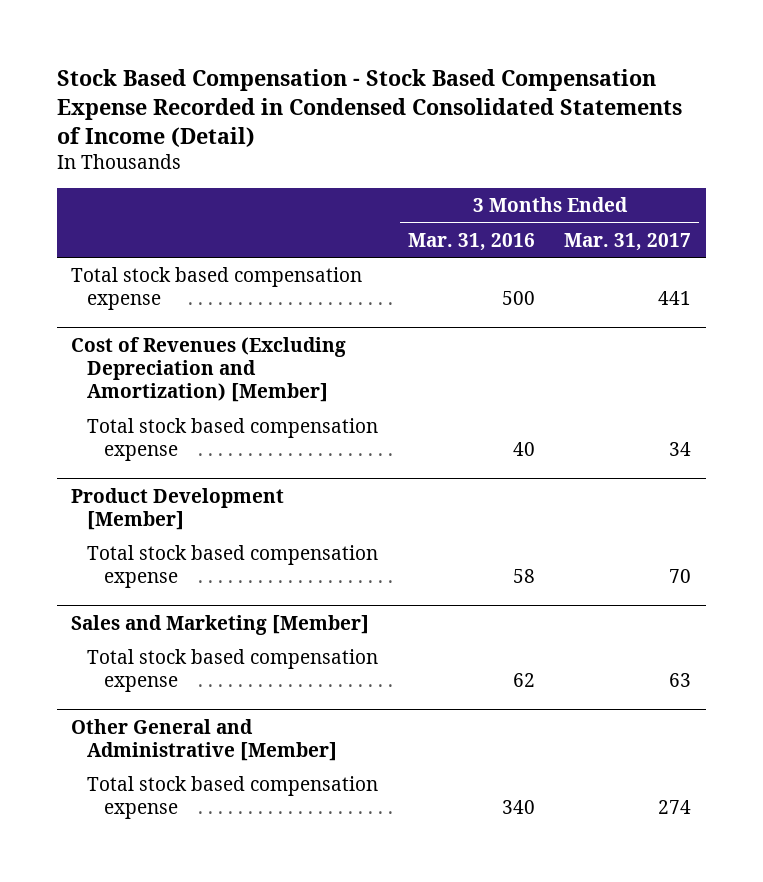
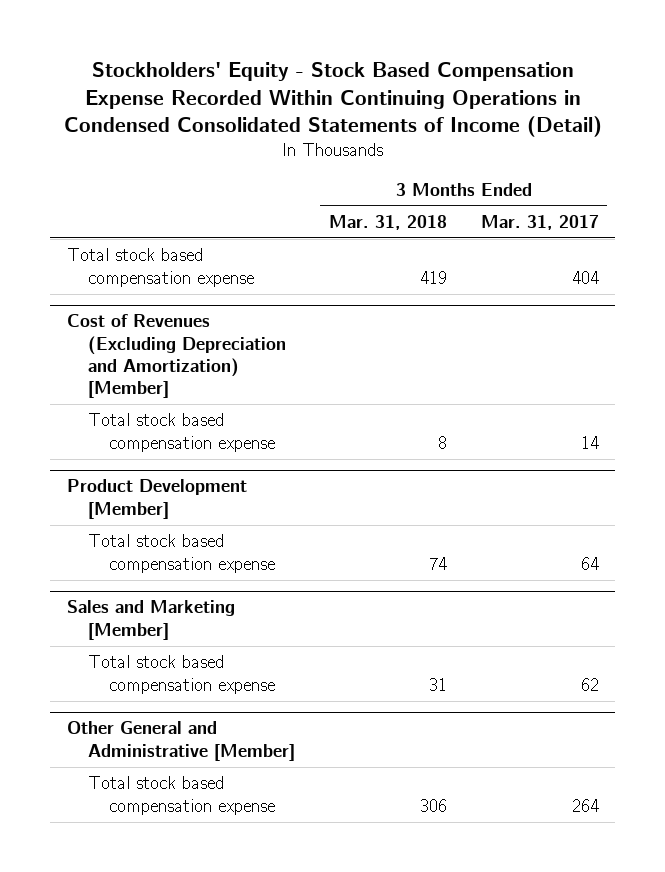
[56,68,682,148] Stock Based Compensation - Stock Based Compensation Expense Recorded in Condensed Consolidated Statements of Income (Detail) -> [63,62,602,137] Stockholders' Equity - Stock Based Compensation Expense Recorded Within Continuing Operations in Condensed Consolidated Statements of Income (Detail)
[407,232,535,251] Mar. 31, 2016 -> none
none -> [328,214,447,230] Mar. 31, 2018
[658,291,692,306] 441 -> [571,270,599,284] 404
[669,442,692,457] 34 -> [580,435,599,449] 14
[669,569,692,584] 70 -> [580,556,599,570] 64
[669,673,692,688] 63 -> [580,677,599,691] 62
[658,800,692,815] 274 -> [571,798,599,812] 264

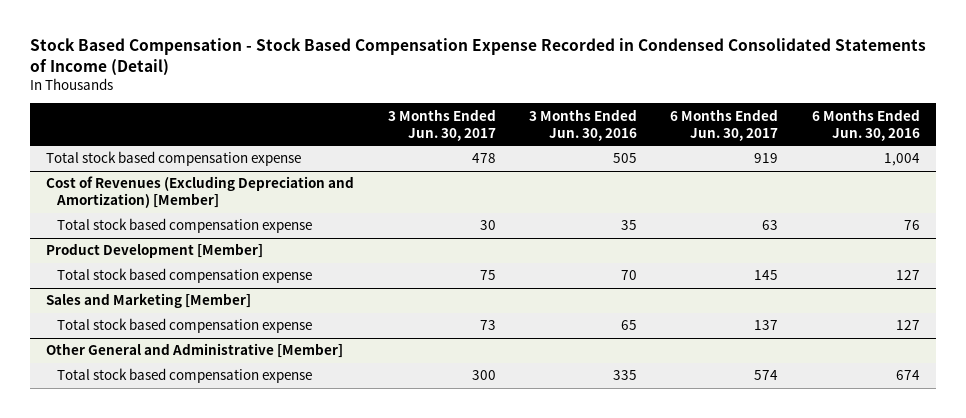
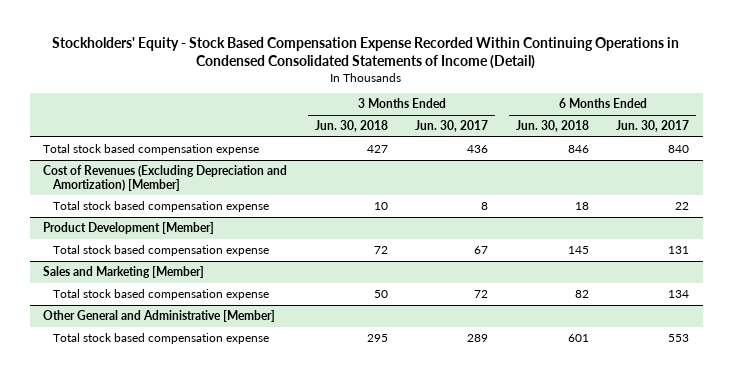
[29,37,926,76] Stock Based Compensation - Stock Based Compensation Expense Recorded in Condensed Consolidated Statements of Income (Detail) -> [52,36,680,69] Stockholders' Equity - Stock Based Compensation Expense Recorded Within Continuing Operations in Condensed Consolidated Statements of Income (Detail)
[528,108,637,141] 3 Months Ended Jun. 30, 2016 -> none
[811,108,920,141] 6 Months Ended Jun. 30, 2016 -> none
none -> [314,120,388,133] Jun. 30, 2018
none -> [515,120,589,133] Jun. 30, 2018
[471,153,496,164] 478 -> [467,145,489,154] 436
[754,153,779,164] 919 -> [668,145,690,154] 840
[479,220,496,231] 30 -> [481,202,489,211] 8
[762,220,779,231] 63 -> [675,202,690,211] 22
[479,270,496,281] 75 -> [474,246,489,255] 67
[754,270,779,281] 145 -> [668,246,690,255] 131
[479,320,496,331] 73 -> [474,290,489,299] 72
[754,320,779,331] 137 -> [668,290,690,299] 134
[471,370,496,381] 300 -> [467,334,489,343] 289
[754,370,779,381] 574 -> [668,334,690,343] 553

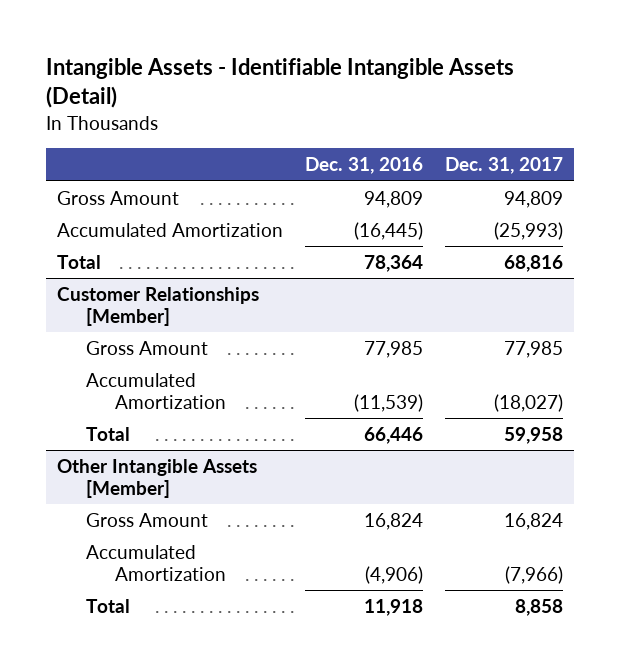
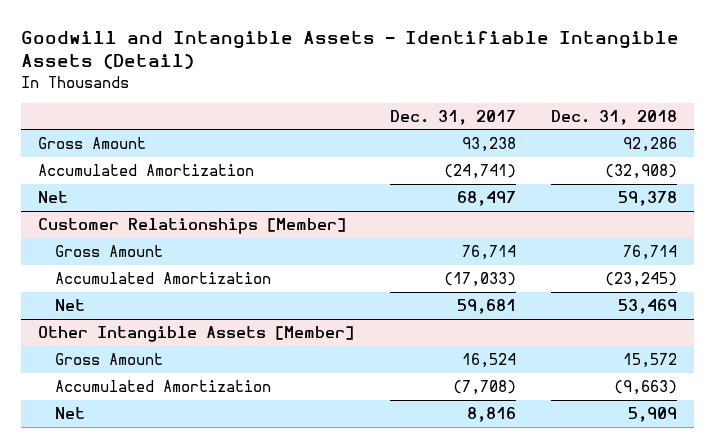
[46,58,515,109] Intangible Assets - Identifiable Intangible Assets (Detail) -> [20,31,679,70] Goodwill and Intangible Assets - Identifiable Intangible Assets (Detail)
[304,157,423,175] Dec. 31, 2016 -> none
none -> [550,109,677,125] Dec. 31, 2018
[57,254,102,269] Total -> none
[503,190,563,208] 94,809 -> [461,137,516,153] 93,238
[493,221,563,240] (25,993) -> [443,164,516,180] (24,741)
none -> [38,191,69,204] Net
[86,426,131,441] Total -> none
[503,340,563,358] 77,985 -> [461,245,516,261] 76,714
[493,393,563,412] (18,027) -> [443,272,516,288] (17,033)
none -> [54,299,85,312] Net
[86,598,131,613] Total -> none
[503,512,563,530] 16,824 -> [461,353,516,369] 16,524
[504,565,563,584] (7,966) -> [452,380,516,396] (7,708)
none -> [54,407,85,420] Net

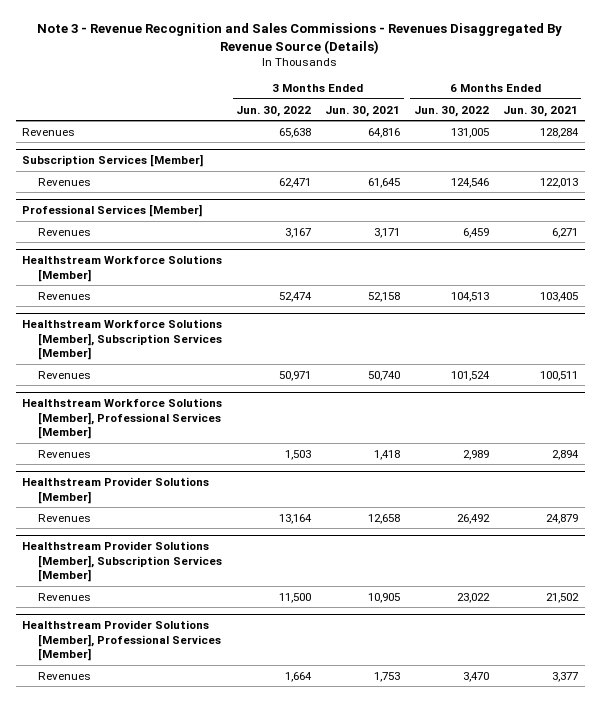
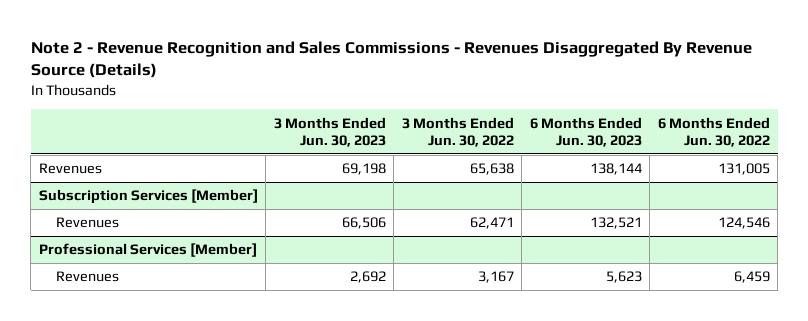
[37,23,563,54] Note 3 - Revenue Recognition and Sales Commissions - Revenues Disaggregated By Revenue Source (Details) -> [30,40,752,79] Note 2 - Revenue Recognition and Sales Commissions - Revenues Disaggregated By Revenue Source (Details)
[325,105,401,117] Jun. 30, 2021 -> none
[502,105,578,117] Jun. 30, 2021 -> none
none -> [273,116,386,148] 3 Months Ended Jun. 30, 2023
none -> [529,116,642,148] 6 Months Ended Jun. 30, 2023
[22,255,223,282] Healthstream Workforce Solutions [Member] -> none
[38,291,92,300] Revenues -> none
[22,319,223,361] Healthstream Workforce Solutions [Member], Subscription Services [Member] -> none
[38,370,92,379] Revenues -> none
[22,398,223,440] Healthstream Workforce Solutions [Member], Professional Services [Member] -> none
[38,449,92,458] Revenues -> none
[22,477,210,504] Healthstream Provider Solutions [Member] -> none
[38,513,92,522] Revenues -> none
[22,541,223,583] Healthstream Provider Solutions [Member], Subscription Services [Member] -> none
[38,592,92,601] Revenues -> none
[22,620,222,662] Healthstream Provider Solutions [Member], Professional Services [Member] -> none
[38,671,92,680] Revenues -> none

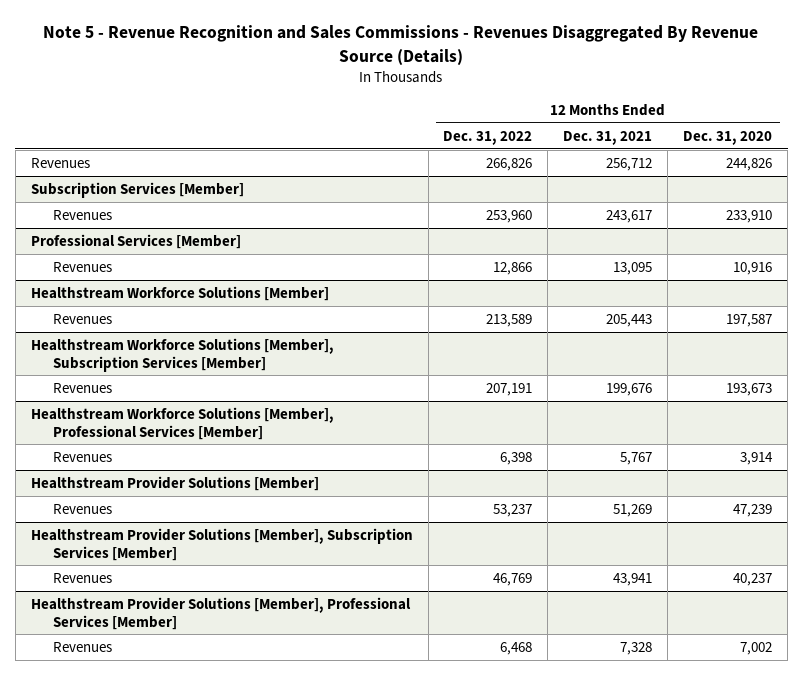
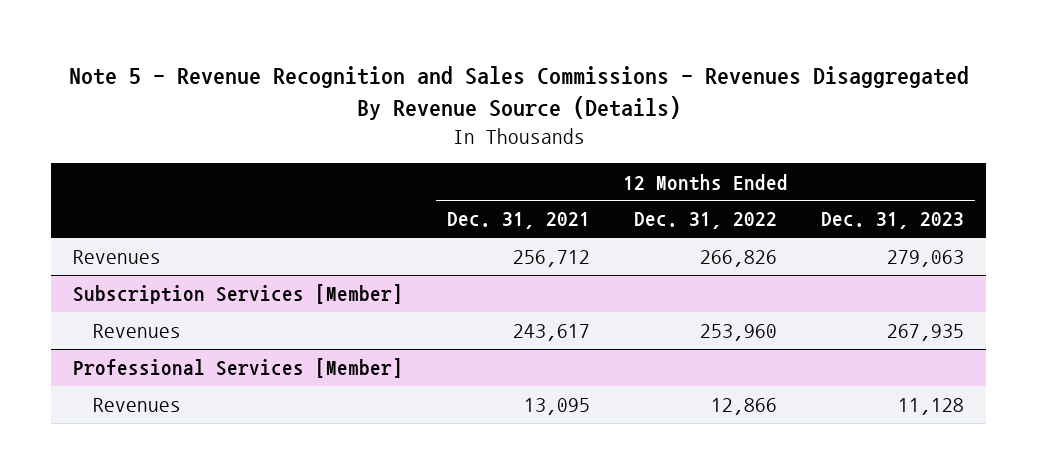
[683,130,773,145] Dec. 31, 2020 -> none
none -> [821,212,965,230] Dec. 31, 2023
[30,285,329,301] Healthstream Workforce Solutions [Member] -> none
[52,313,112,324] Revenues -> none
[30,337,334,372] Healthstream Workforce Solutions [Member], Subscription Services [Member] -> none
[52,382,112,393] Revenues -> none
[30,406,334,440] Healthstream Workforce Solutions [Member], Professional Services [Member] -> none
[52,451,112,462] Revenues -> none
[30,475,319,491] Healthstream Provider Solutions [Member] -> none
[52,503,112,514] Revenues -> none
[30,527,413,561] Healthstream Provider Solutions [Member], Subscription Services [Member] -> none
[52,572,112,583] Revenues -> none
[30,596,411,630] Healthstream Provider Solutions [Member], Professional Services [Member] -> none
[52,641,112,652] Revenues -> none

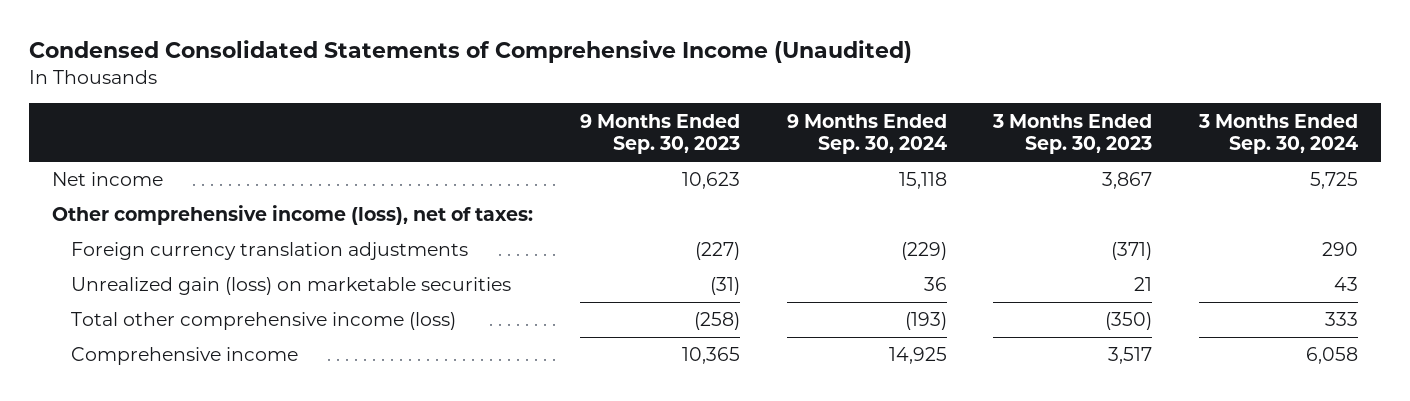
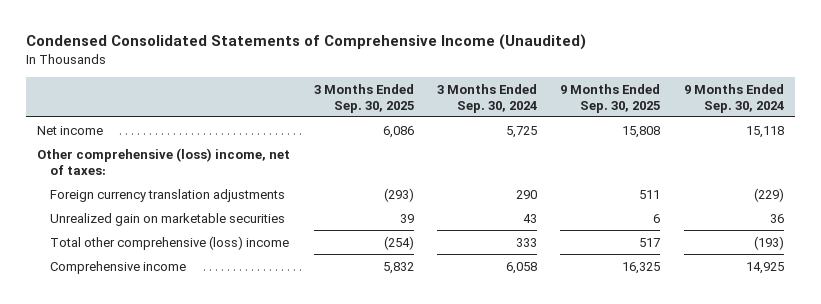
[579,113,740,155] 9 Months Ended Sep. 30, 2023 -> none
[992,113,1153,155] 3 Months Ended Sep. 30, 2023 -> none
none -> [313,83,414,113] 3 Months Ended Sep. 30, 2025
none -> [560,83,661,113] 9 Months Ended Sep. 30, 2025
[52,205,534,226] Other comprehensive income (loss), net of taxes: -> [37,147,291,175] Other comprehensive (loss) income, net of taxes:
[70,277,511,296] Unrealized gain (loss) on marketable securities -> [50,212,286,226] Unrealized gain on marketable securities
[70,312,456,331] Total other comprehensive income (loss) -> [50,235,290,250] Total other comprehensive (loss) income

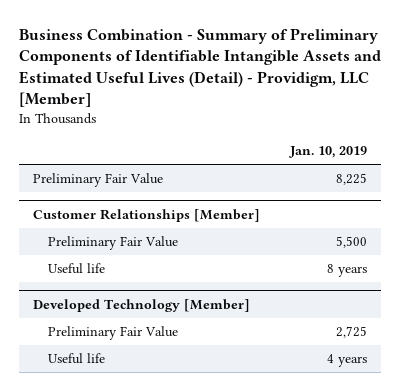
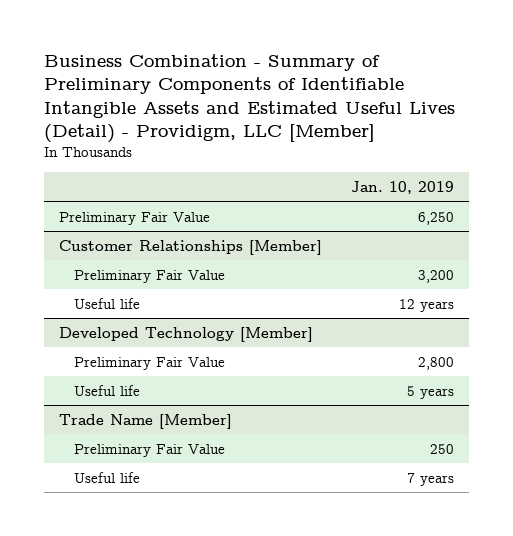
[335,173,367,186] 8,225 -> [418,211,455,225] 6,250
[335,236,367,249] 5,500 -> [418,269,455,283] 3,200
[326,264,367,278] 8 years -> [399,298,455,312] 12 years
[335,326,367,339] 2,725 -> [418,356,455,370] 2,800
[326,354,367,368] 4 years -> [407,385,455,399] 5 years
none -> [58,413,232,429] Trade Name [Member]
none -> [74,443,226,457] Preliminary Fair Value
none -> [74,471,141,483] Useful life

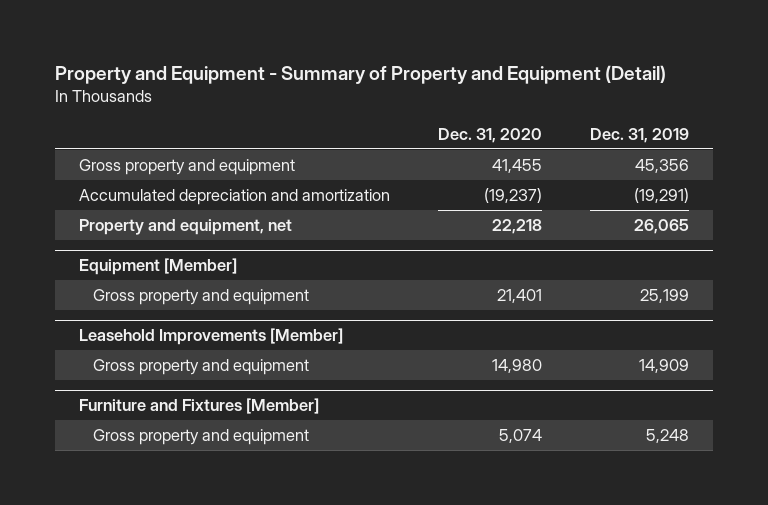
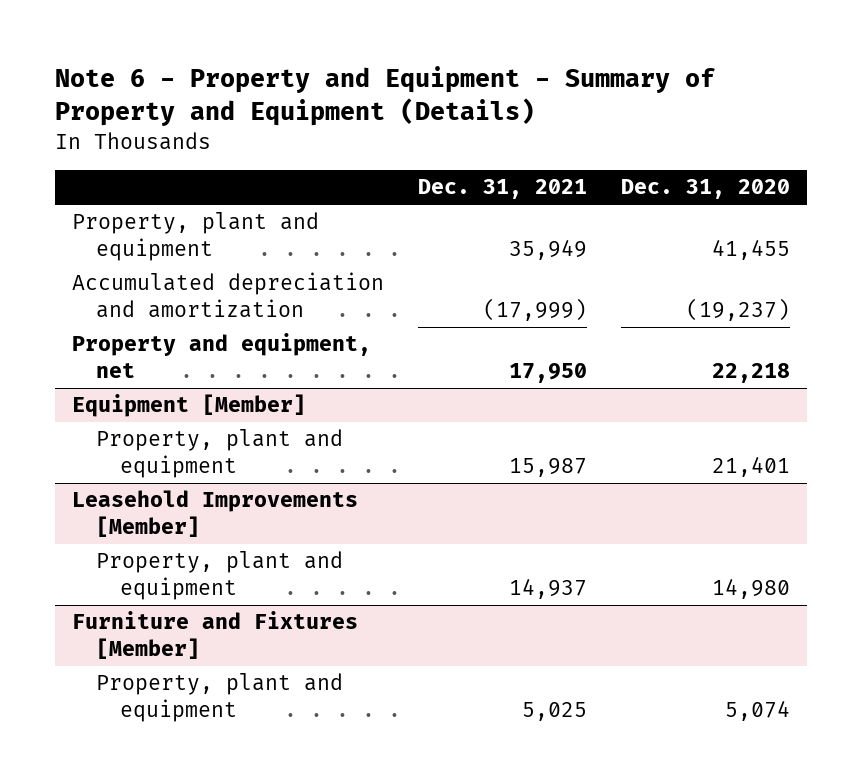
[55,65,667,85] Property and Equipment - Summary of Property and Equipment (Detail) -> [54,66,715,127] Note 6 - Property and Equipment - Summary of Property and Equipment (Details)
[589,127,689,143] Dec. 31, 2019 -> none
none -> [417,179,587,200] Dec. 31, 2021
[78,158,295,175] Gross property and equipment -> [71,212,319,262] Property, plant and equipment
[92,288,309,305] Gross property and equipment -> [95,429,343,479] Property, plant and equipment
[92,358,309,375] Gross property and equipment -> [95,551,343,601] Property, plant and equipment
[92,428,309,445] Gross property and equipment -> [95,673,343,723] Property, plant and equipment

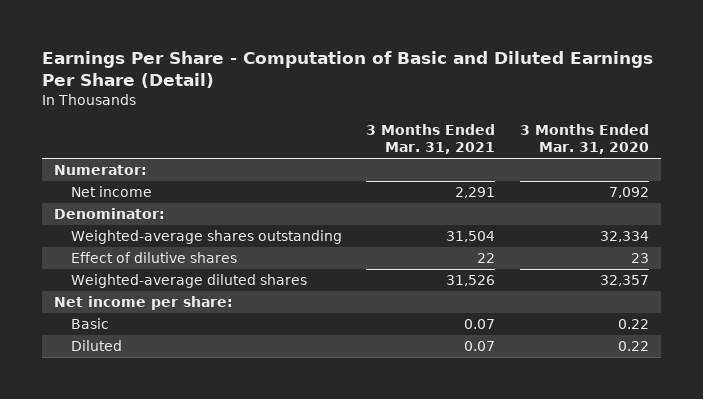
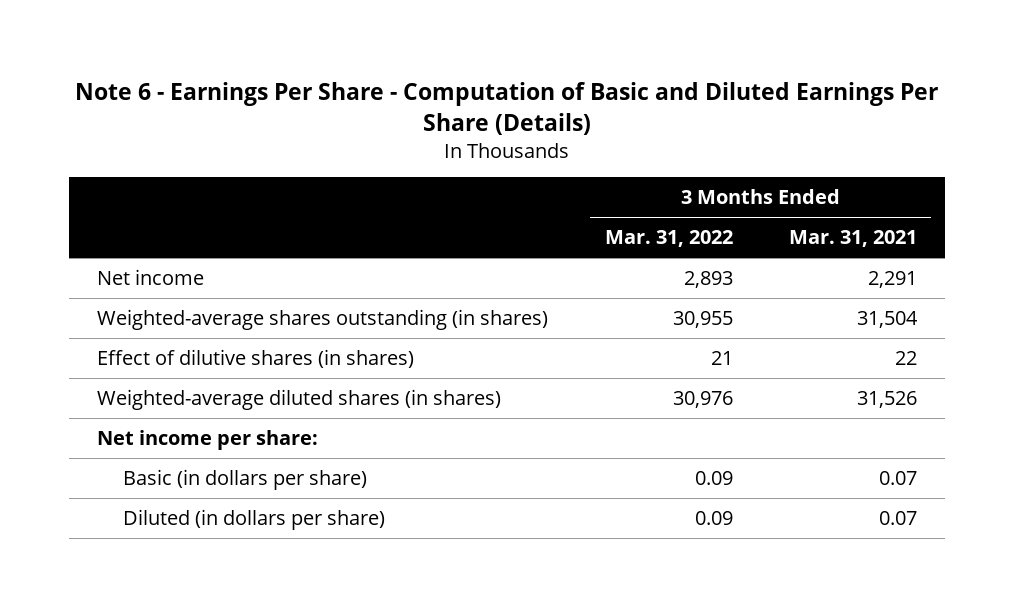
[41,50,653,88] Earnings Per Share - Computation of Basic and Diluted Earnings Per Share (Detail) -> [75,82,939,135] Note 6 - Earnings Per Share - Computation of Basic and Diluted Earnings Per Share (Details)
[519,123,649,155] 3 Months Ended Mar. 31, 2020 -> none
none -> [604,230,733,248] Mar. 31, 2022
[53,165,147,176] Numerator: -> none
[53,208,165,220] Denominator: -> none
[71,230,343,245] Weighted-average shares outstanding -> [97,308,549,330] Weighted-average shares outstanding (in shares)
[71,252,238,264] Effect of dilutive shares -> [97,348,415,368] Effect of dilutive shares (in shares)
[71,274,308,289] Weighted-average diluted shares -> [97,388,502,410] Weighted-average diluted shares (in shares)
[71,318,110,330] Basic -> [123,468,368,490] Basic (in dollars per share)
[71,340,123,352] Diluted -> [123,508,386,530] Diluted (in dollars per share)

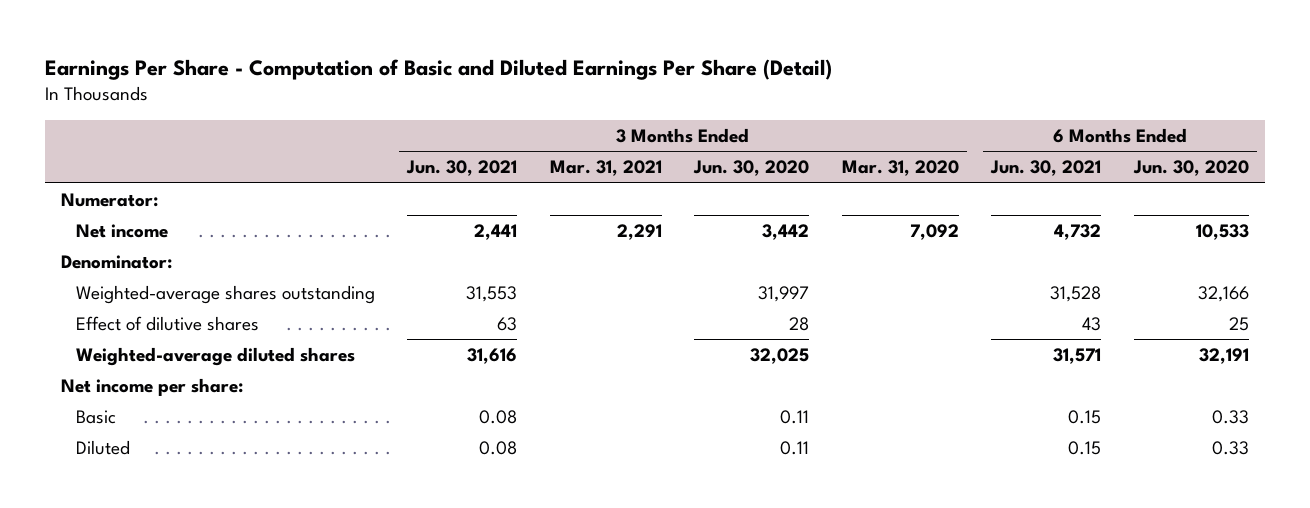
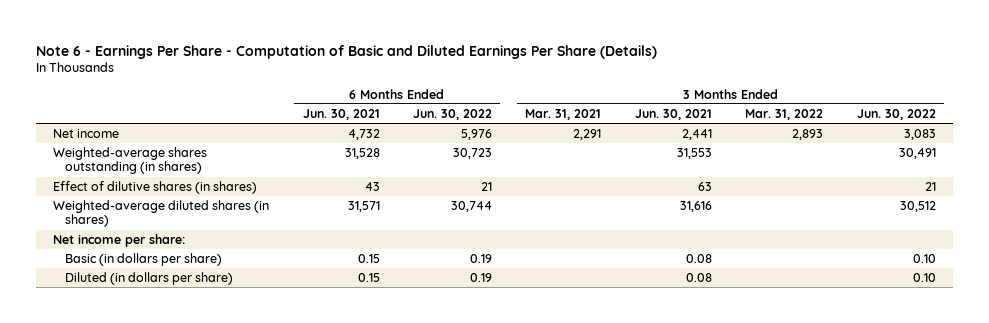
[44,58,832,80] Earnings Per Share - Computation of Basic and Diluted Earnings Per Share (Detail) -> [36,44,658,59] Note 6 - Earnings Per Share - Computation of Basic and Diluted Earnings Per Share (Details)
[693,160,810,177] Jun. 30, 2020 -> none
[841,160,959,177] Mar. 31, 2020 -> none
[1133,160,1250,177] Jun. 30, 2020 -> none
none -> [412,109,492,121] Jun. 30, 2022
none -> [745,109,824,121] Mar. 31, 2022
none -> [856,109,936,121] Jun. 30, 2022
[61,193,159,208] Numerator: -> none
[61,255,173,270] Denominator: -> none
[75,285,375,305] Weighted-average shares outstanding -> [53,147,208,175] Weighted-average shares outstanding (in shares)
[75,316,259,332] Effect of dilutive shares -> [53,181,258,195] Effect of dilutive shares (in shares)
[75,347,355,367] Weighted-average diluted shares -> [53,200,270,228] Weighted-average diluted shares (in shares)
[75,410,116,425] Basic -> [64,253,222,267] Basic (in dollars per share)
[75,440,130,456] Diluted -> [64,272,233,286] Diluted (in dollars per share)

